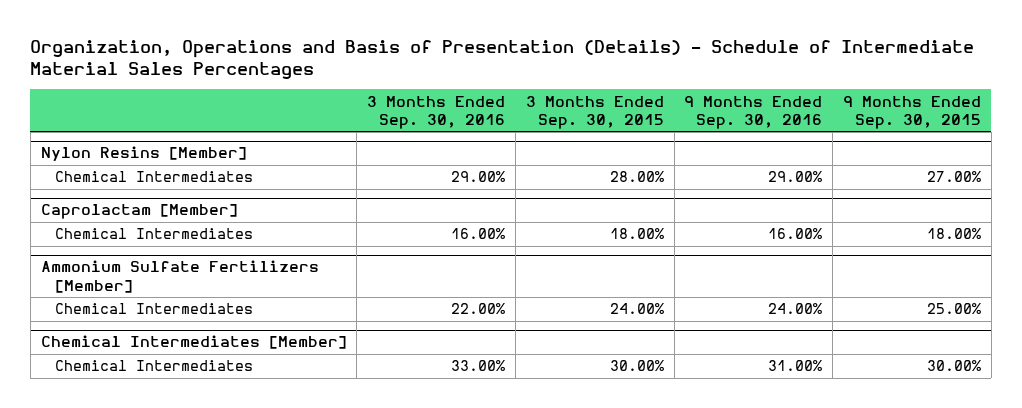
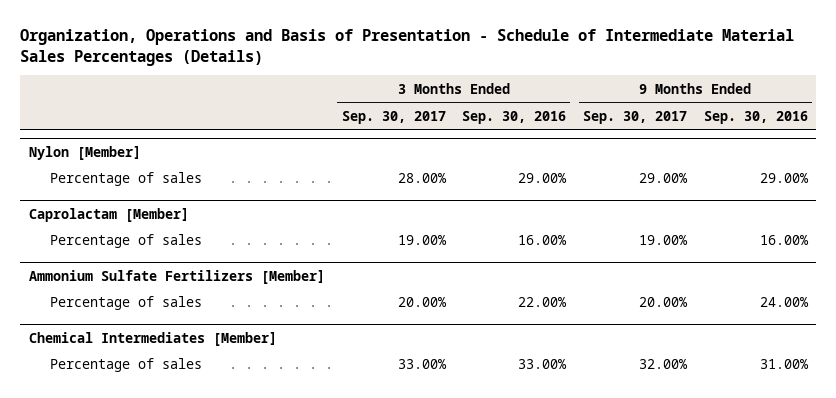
[30,39,975,80] Organization, Operations and Basis of Presentation (Details) - Schedule of Intermediate Material Sales Percentages -> [20,29,795,67] Organization, Operations and Basis of Presentation - Schedule of Intermediate Material Sales Percentages (Details)
[525,95,664,129] 3 Months Ended Sep. 30, 2015 -> none
[842,95,981,129] 9 Months Ended Sep. 30, 2015 -> none
none -> [341,110,446,124] Sep. 30, 2017
none -> [582,110,687,124] Sep. 30, 2017
[40,146,247,162] Nylon Resins [Member] -> [28,145,141,160] Nylon [Member]
[55,171,254,183] Chemical Intermediates -> [49,172,202,187] Percentage of sales
[55,228,254,240] Chemical Intermediates -> [49,234,202,249] Percentage of sales
[55,303,254,315] Chemical Intermediates -> [49,296,202,311] Percentage of sales
[55,360,254,372] Chemical Intermediates -> [49,358,202,373] Percentage of sales

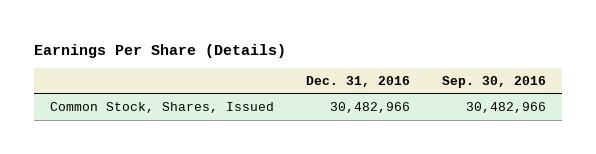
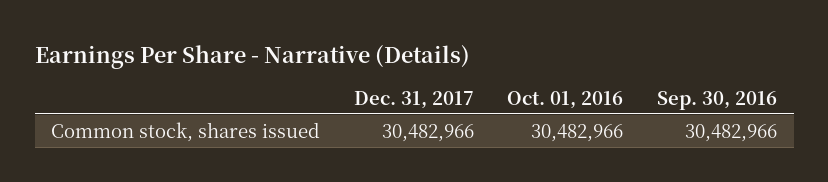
[34,43,287,58] Earnings Per Share (Details) -> [34,45,470,70] Earnings Per Share - Narrative (Details)
[306,75,411,87] Dec. 31, 2016 -> none
none -> [353,90,474,109] Dec. 31, 2017
none -> [507,90,624,109] Oct. 01, 2016
[50,102,275,114] Common Stock, Shares, Issued -> [51,121,321,142] Common stock, shares issued

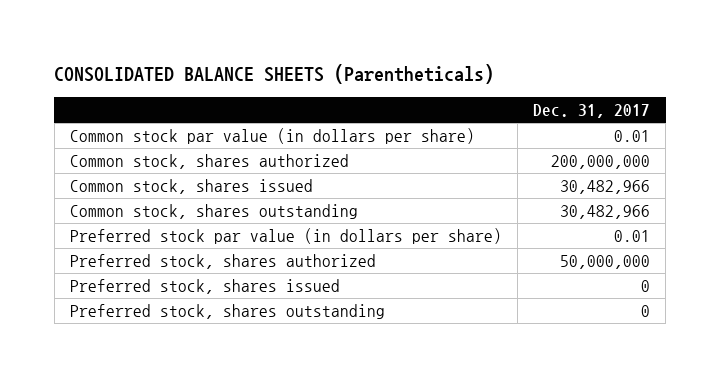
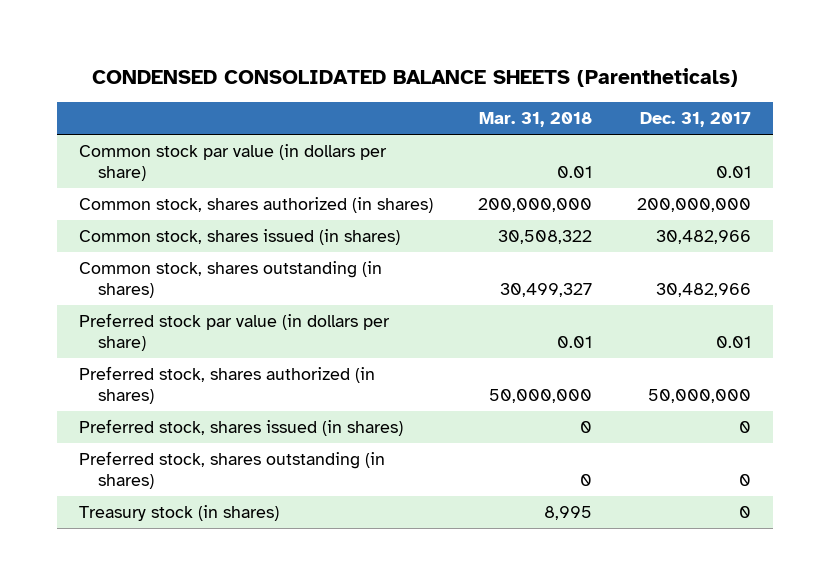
[54,64,495,85] CONSOLIDATED BALANCE SHEETS (Parentheticals) -> [92,68,739,88] CONDENSED CONSOLIDATED BALANCE SHEETS (Parentheticals)
none -> [479,112,593,128] Mar. 31, 2018
[69,154,349,170] Common stock, shares authorized -> [79,197,434,214] Common stock, shares authorized (in shares)
[69,179,313,195] Common stock, shares issued -> [79,229,401,246] Common stock, shares issued (in shares)
[69,204,358,220] Common stock, shares outstanding -> [79,261,383,299] Common stock, shares outstanding (in shares)
[69,254,376,270] Preferred stock, shares authorized -> [79,366,376,405] Preferred stock, shares authorized (in shares)
[69,279,340,295] Preferred stock, shares issued -> [79,419,404,437] Preferred stock, shares issued (in shares)
[69,304,385,320] Preferred stock, shares outstanding -> [79,451,386,490] Preferred stock, shares outstanding (in shares)
none -> [79,505,280,522] Treasury stock (in shares)

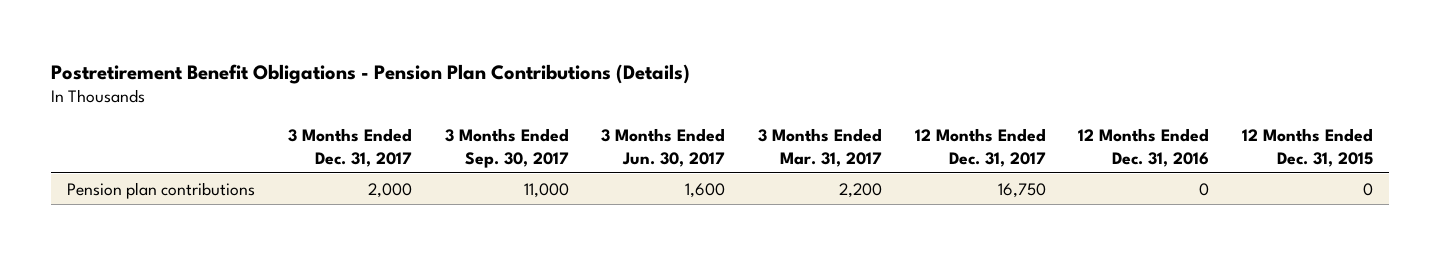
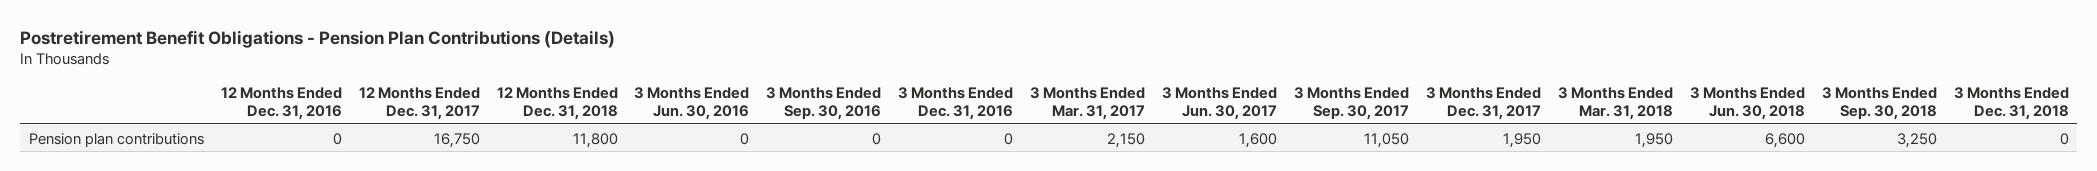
[1241,127,1373,167] 12 Months Ended Dec. 31, 2015 -> none
none -> [496,87,618,120] 12 Months Ended Dec. 31, 2018
none -> [634,87,750,120] 3 Months Ended Jun. 30, 2016
none -> [766,87,882,120] 3 Months Ended Sep. 30, 2016
none -> [898,87,1014,120] 3 Months Ended Dec. 31, 2016
none -> [1557,87,1673,120] 3 Months Ended Mar. 31, 2018
none -> [1689,87,1805,120] 3 Months Ended Jun. 30, 2018
none -> [1821,87,1937,120] 3 Months Ended Sep. 30, 2018
none -> [1953,87,2069,120] 3 Months Ended Dec. 31, 2018
[368,182,413,198] 2,000 -> [1502,132,1541,148] 1,950
[523,182,569,198] 11,000 -> [1364,132,1410,148] 11,050
[838,182,882,198] 2,200 -> [1107,132,1146,148] 2,150

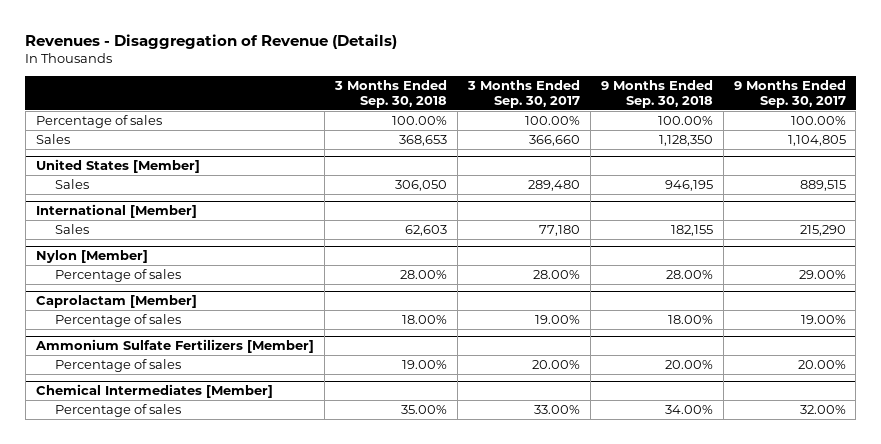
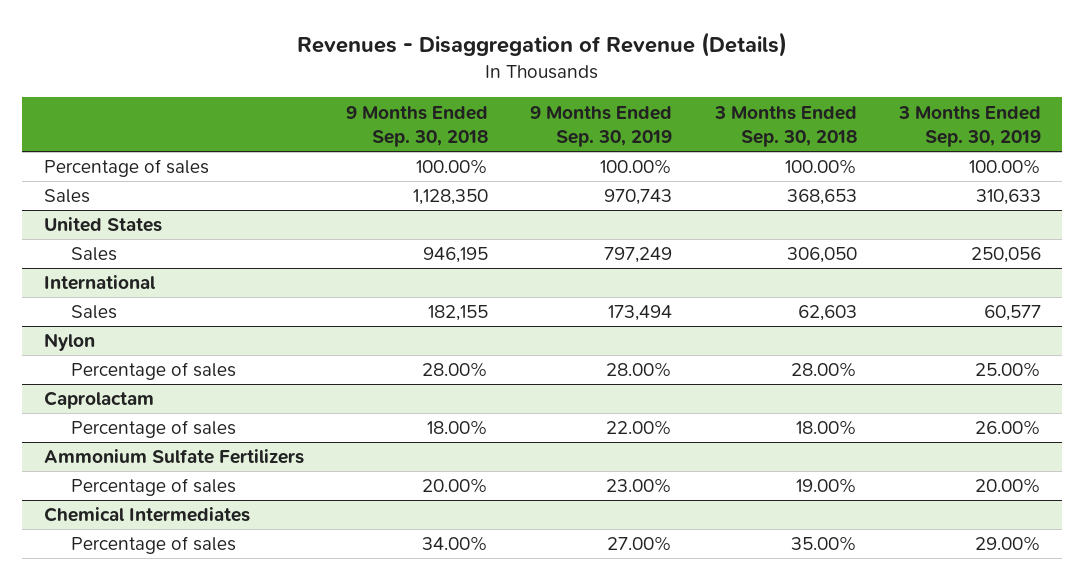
[466,80,580,109] 3 Months Ended Sep. 30, 2017 -> none
[733,80,846,109] 9 Months Ended Sep. 30, 2017 -> none
none -> [530,105,673,148] 9 Months Ended Sep. 30, 2019
none -> [897,105,1041,148] 3 Months Ended Sep. 30, 2019
[35,159,200,174] United States [Member] -> [43,217,162,233] United States
[35,204,197,219] International [Member] -> [43,275,156,291] International
[35,250,148,264] Nylon [Member] -> [43,333,95,352] Nylon
[35,295,197,309] Caprolactam [Member] -> [43,391,154,410] Caprolactam
[34,339,314,354] Ammonium Sulfate Fertilizers [Member] -> [43,449,304,465] Ammonium Sulfate Fertilizers
[35,384,273,399] Chemical Intermediates [Member] -> [43,507,250,523] Chemical Intermediates

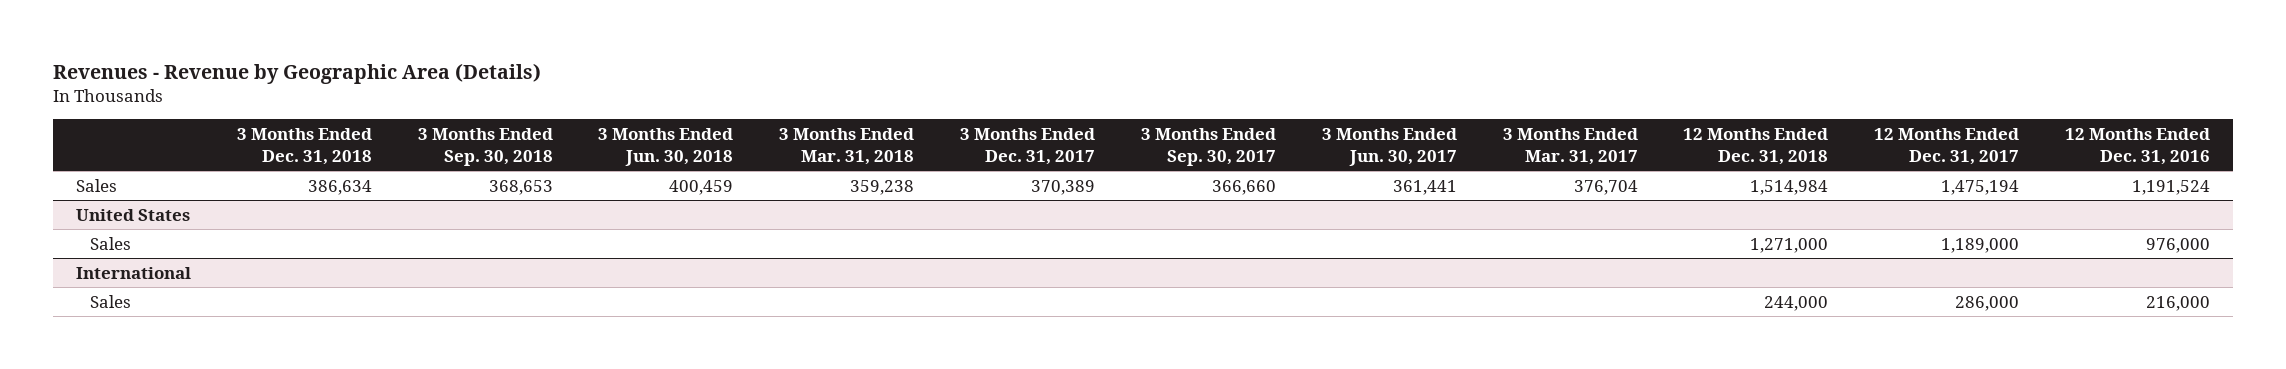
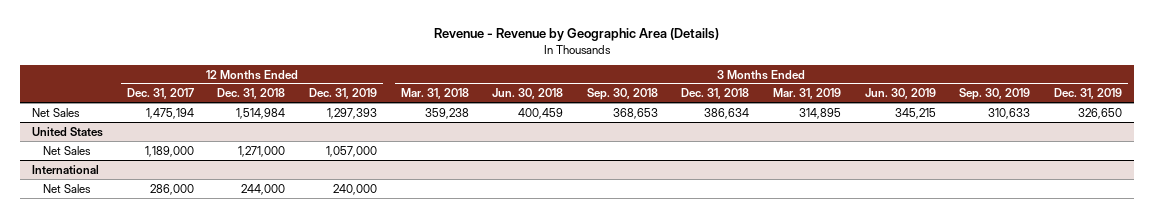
[52,63,541,85] Revenues - Revenue by Geographic Area (Details) -> [433,28,719,42] Revenue - Revenue by Geographic Area (Details)
[960,128,1096,165] 3 Months Ended Dec. 31, 2017 -> none
[1140,128,1276,166] 3 Months Ended Sep. 30, 2017 -> none
[1321,128,1457,166] 3 Months Ended Jun. 30, 2017 -> none
[1502,128,1638,165] 3 Months Ended Mar. 31, 2017 -> none
[2065,128,2211,165] 12 Months Ended Dec. 31, 2016 -> none
none -> [308,88,377,100] Dec. 31, 2019
none -> [773,88,842,100] Mar. 31, 2019
none -> [864,88,936,100] Jun. 30, 2019
none -> [959,88,1031,101] Sep. 30, 2019
none -> [1053,88,1122,100] Dec. 31, 2019
[75,178,117,192] Sales -> [31,107,80,117] Net Sales
[89,236,131,250] Sales -> [42,145,91,155] Net Sales
[89,294,131,308] Sales -> [42,183,91,193] Net Sales

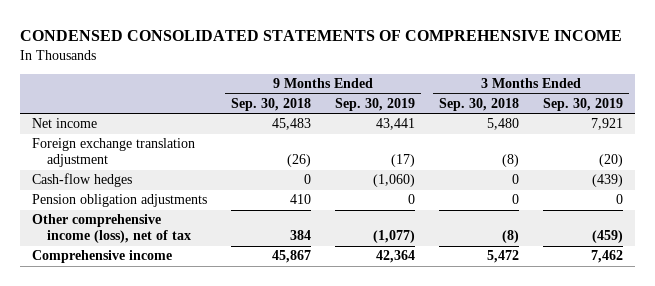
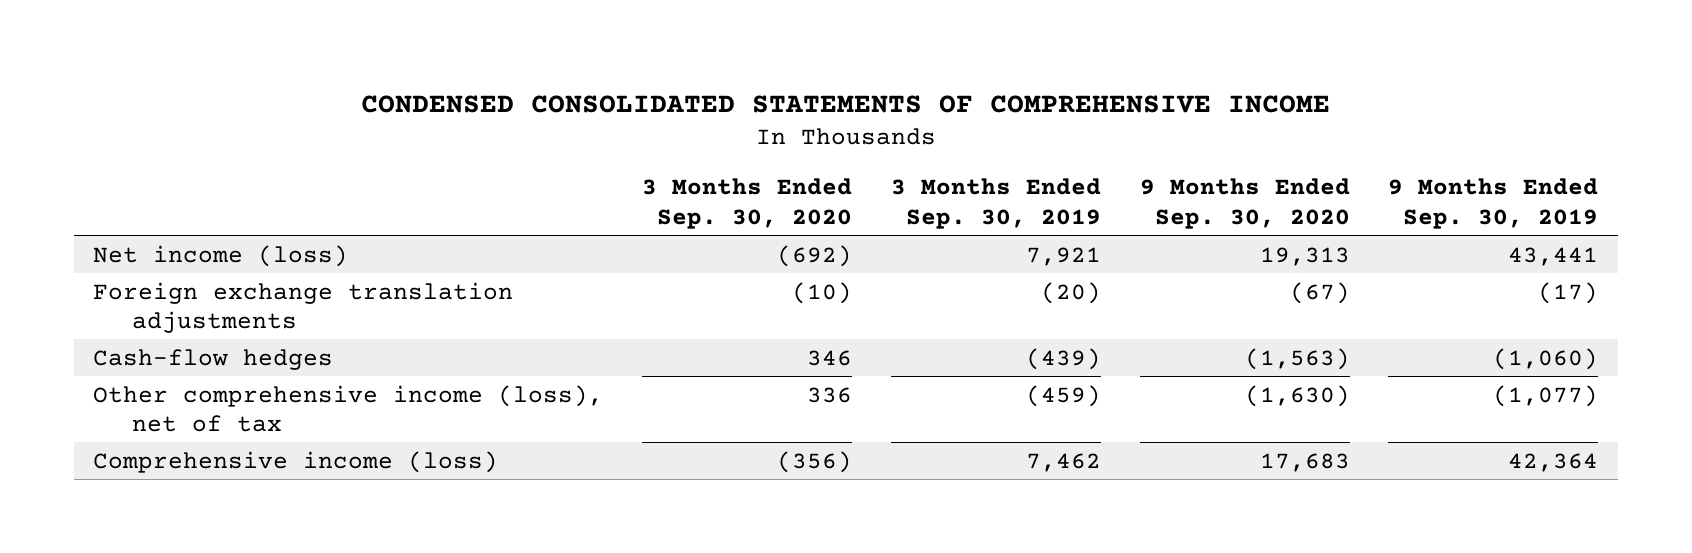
[230,97,311,111] Sep. 30, 2018 -> none
[438,97,519,111] Sep. 30, 2018 -> none
none -> [641,178,852,229] 3 Months Ended Sep. 30, 2020
none -> [1139,178,1350,229] 9 Months Ended Sep. 30, 2020
[31,118,97,129] Net income -> [93,244,349,267] Net income (loss)
[31,138,195,168] Foreign exchange translation adjustment -> [93,281,514,333] Foreign exchange translation adjustments
[31,194,207,208] Pension obligation adjustments -> none
[31,250,172,264] Comprehensive income -> [93,450,499,473] Comprehensive income (loss)

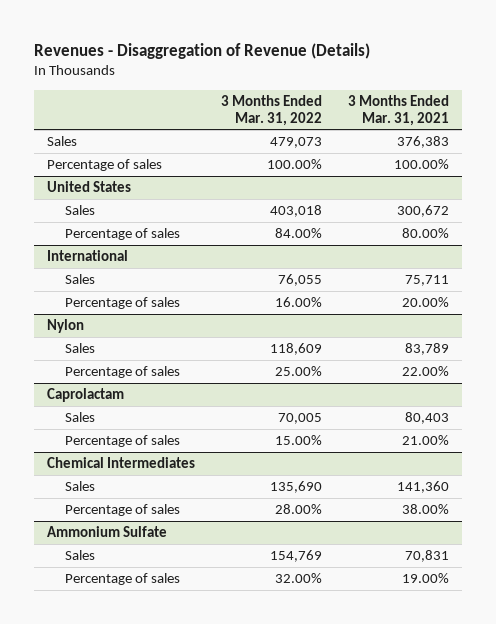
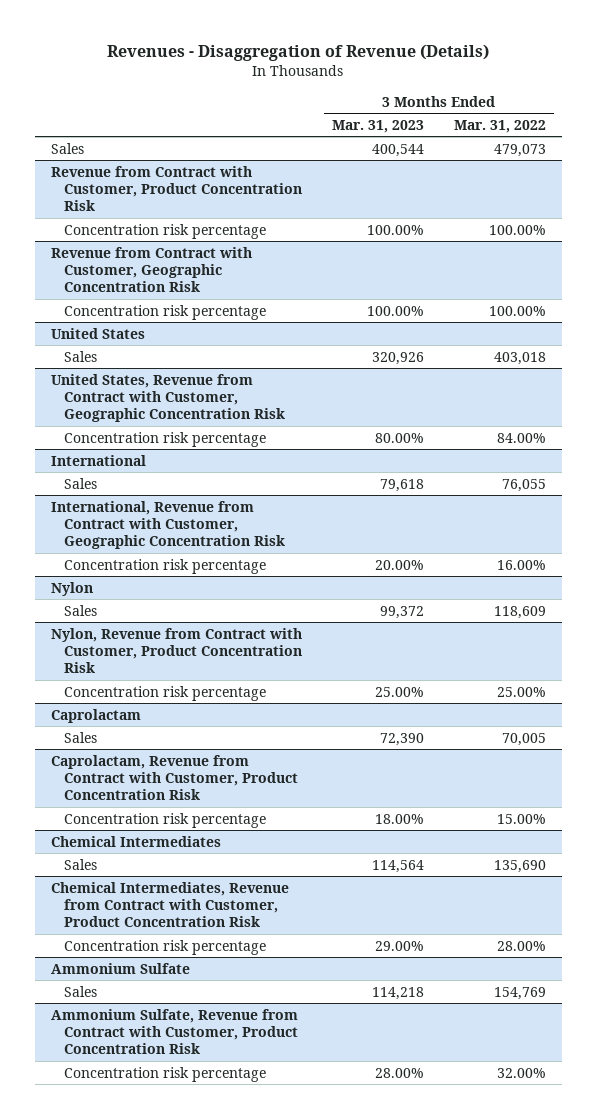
[348,94,450,126] 3 Months Ended Mar. 31, 2021 -> none
none -> [332,119,425,133] Mar. 31, 2023
[46,159,162,172] Percentage of sales -> none
none -> [50,165,302,212] Revenue from Contract with Customer, Product Concentration Risk
none -> [63,223,266,239] Concentration risk percentage
none -> [50,246,252,293] Revenue from Contract with Customer, Geographic Concentration Risk
none -> [63,304,266,320] Concentration risk percentage
[65,228,181,241] Percentage of sales -> none
none -> [50,373,285,423] United States, Revenue from Contract with Customer, Geographic Concentration Risk
none -> [63,431,266,447] Concentration risk percentage
[65,297,181,310] Percentage of sales -> none
none -> [50,500,285,550] International, Revenue from Contract with Customer, Geographic Concentration Risk
none -> [63,558,266,574] Concentration risk percentage
[65,366,181,379] Percentage of sales -> none
none -> [50,627,302,674] Nylon, Revenue from Contract with Customer, Product Concentration Risk
none -> [63,685,266,701] Concentration risk percentage
[65,435,181,448] Percentage of sales -> none
none -> [50,754,298,801] Caprolactam, Revenue from Contract with Customer, Product Concentration Risk
none -> [63,812,266,828] Concentration risk percentage
[65,504,181,517] Percentage of sales -> none
none -> [50,881,289,928] Chemical Intermediates, Revenue from Contract with Customer, Product Concentration Risk
none -> [63,939,266,955] Concentration risk percentage
[65,573,181,586] Percentage of sales -> none
none -> [50,1008,298,1055] Ammonium Sulfate, Revenue from Contract with Customer, Product Concentration Risk
none -> [63,1066,266,1082] Concentration risk percentage

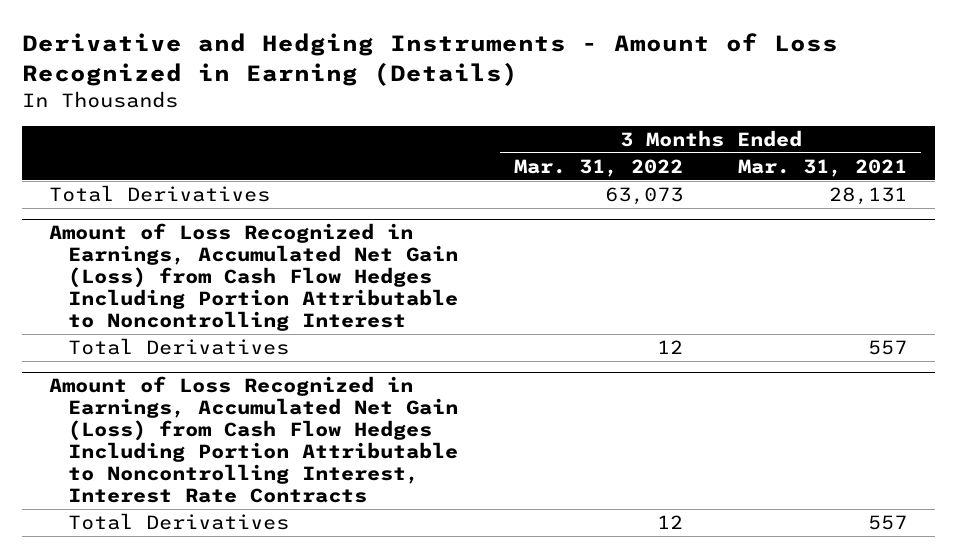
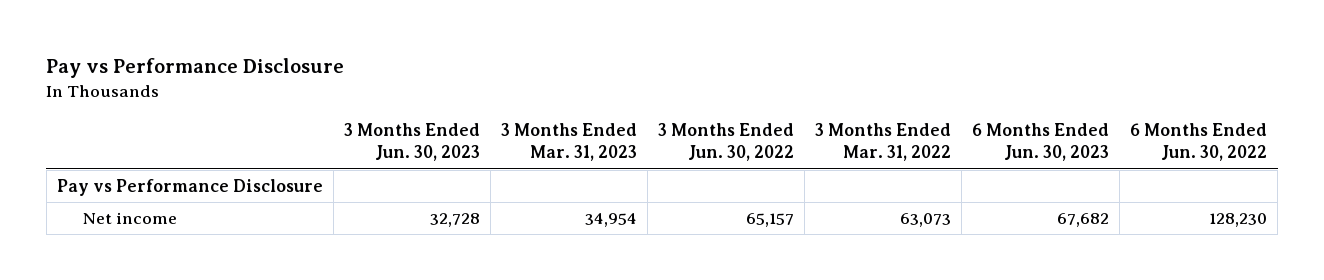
[21,33,838,86] Derivative and Hedging Instruments - Amount of Loss Recognized in Earning (Details) -> [46,58,345,79] Pay vs Performance Disclosure
[738,158,908,177] Mar. 31, 2021 -> none
none -> [343,123,480,162] 3 Months Ended Jun. 30, 2023
none -> [500,123,637,162] 3 Months Ended Mar. 31, 2023
none -> [658,123,795,162] 3 Months Ended Jun. 30, 2022
none -> [972,123,1110,162] 6 Months Ended Jun. 30, 2023
none -> [1130,123,1268,162] 6 Months Ended Jun. 30, 2022
[49,223,459,332] Amount of Loss Recognized in Earnings, Accumulated Net Gain (Loss) from Cash Flow Hedges Including Portion Attributable to Noncontrolling Interest -> none
[68,338,290,356] Total Derivatives -> none
[49,376,459,504] Amount of Loss Recognized in Earnings, Accumulated Net Gain (Loss) from Cash Flow Hedges Including Portion Attributable to Noncontrolling Interest, Interest Rate Contracts -> none
[68,513,290,531] Total Derivatives -> none
none -> [56,179,323,197] Pay vs Performance Disclosure
[49,185,271,203] Total Derivatives -> [82,212,177,225] Net income

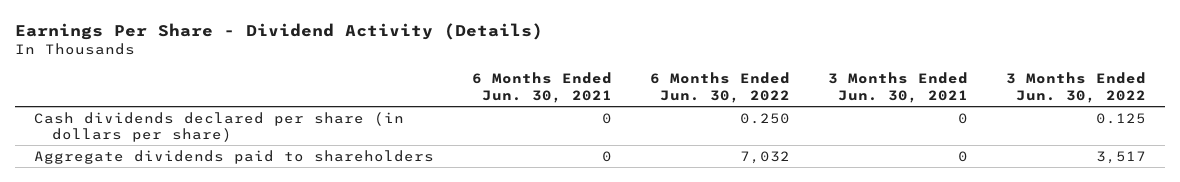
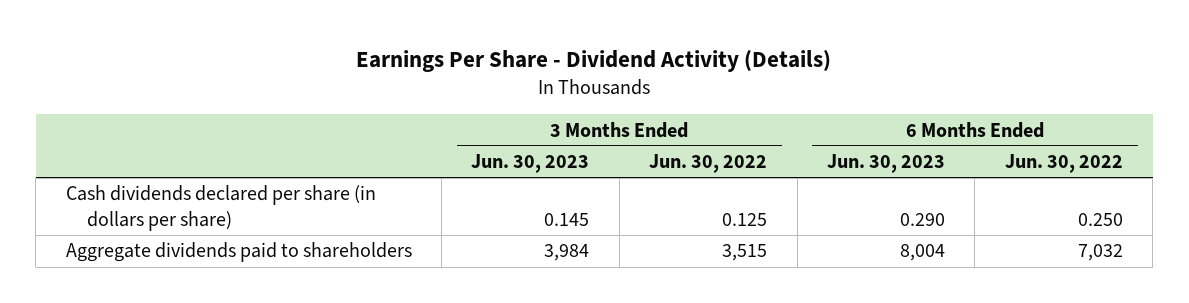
[471,72,612,103] 6 Months Ended Jun. 30, 2021 -> none
[827,72,968,103] 3 Months Ended Jun. 30, 2021 -> none
none -> [471,154,590,174] Jun. 30, 2023
none -> [827,154,946,174] Jun. 30, 2023
[1095,150,1146,164] 3,517 -> [722,244,768,262] 3,515

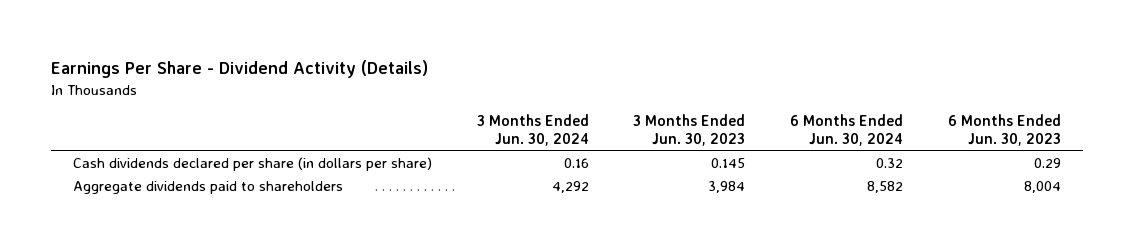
[649,154,768,174] Jun. 30, 2022 -> none
[1004,154,1123,174] Jun. 30, 2022 -> none
none -> [476,114,589,147] 3 Months Ended Jun. 30, 2024
none -> [790,114,904,147] 6 Months Ended Jun. 30, 2024
[900,213,946,227] 0.290 -> [1033,158,1061,169] 0.29

